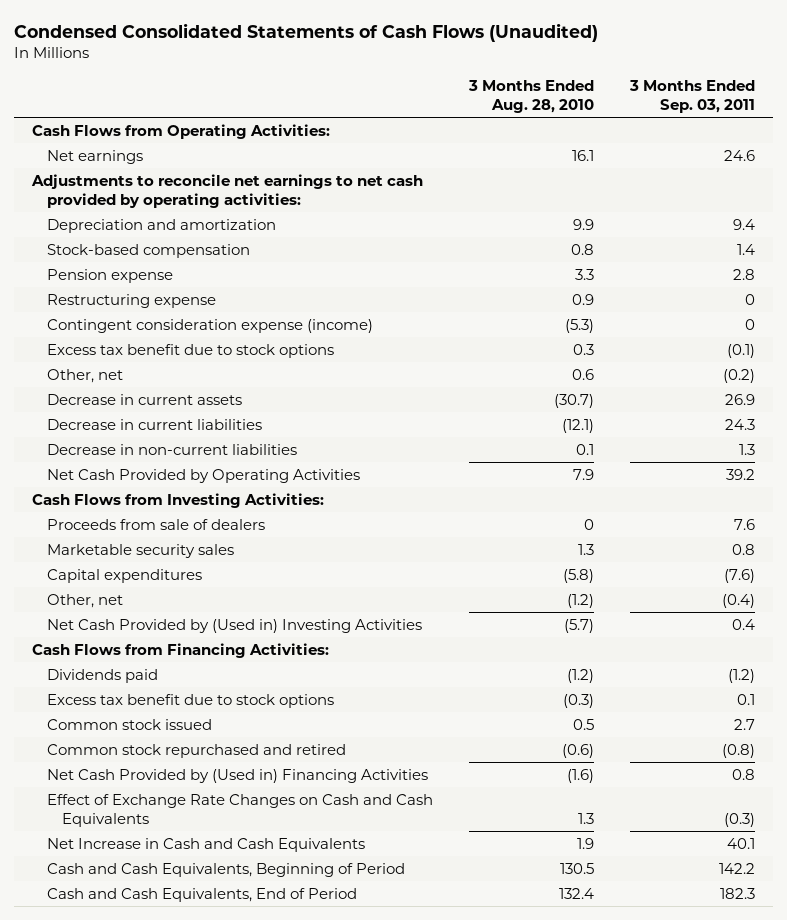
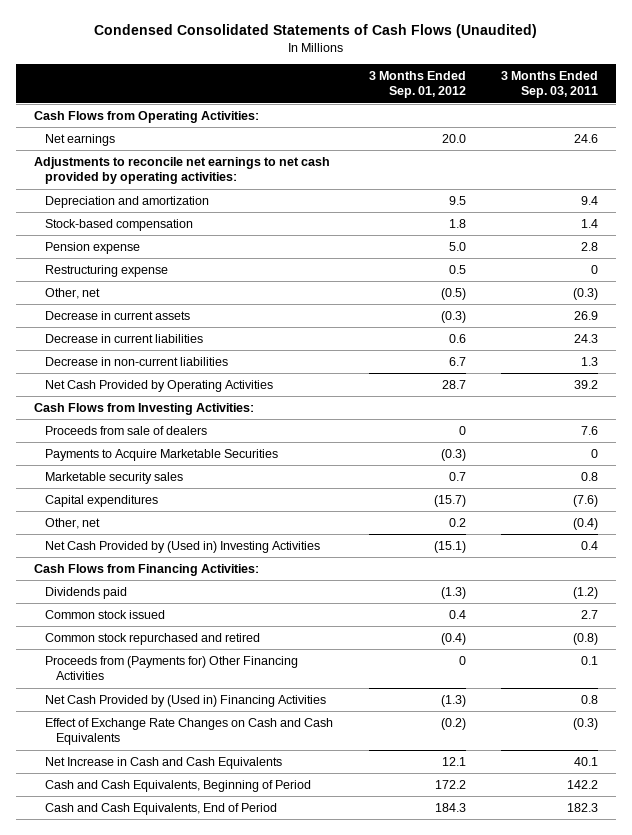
[468,80,595,114] 3 Months Ended Aug. 28, 2010 -> none
none -> [368,71,466,99] 3 Months Ended Sep. 01, 2012
[47,318,374,333] Contingent consideration expense (income) -> none
[47,343,335,358] Excess tax benefit due to stock options -> none
[722,368,755,383] (0.2) -> [572,287,598,300] (0.3)
none -> [45,448,279,461] Payments to Acquire Marketable Securities
[47,693,335,708] Excess tax benefit due to stock options -> none
none -> [45,655,299,681] Proceeds from (Payments for) Other Financing Activities

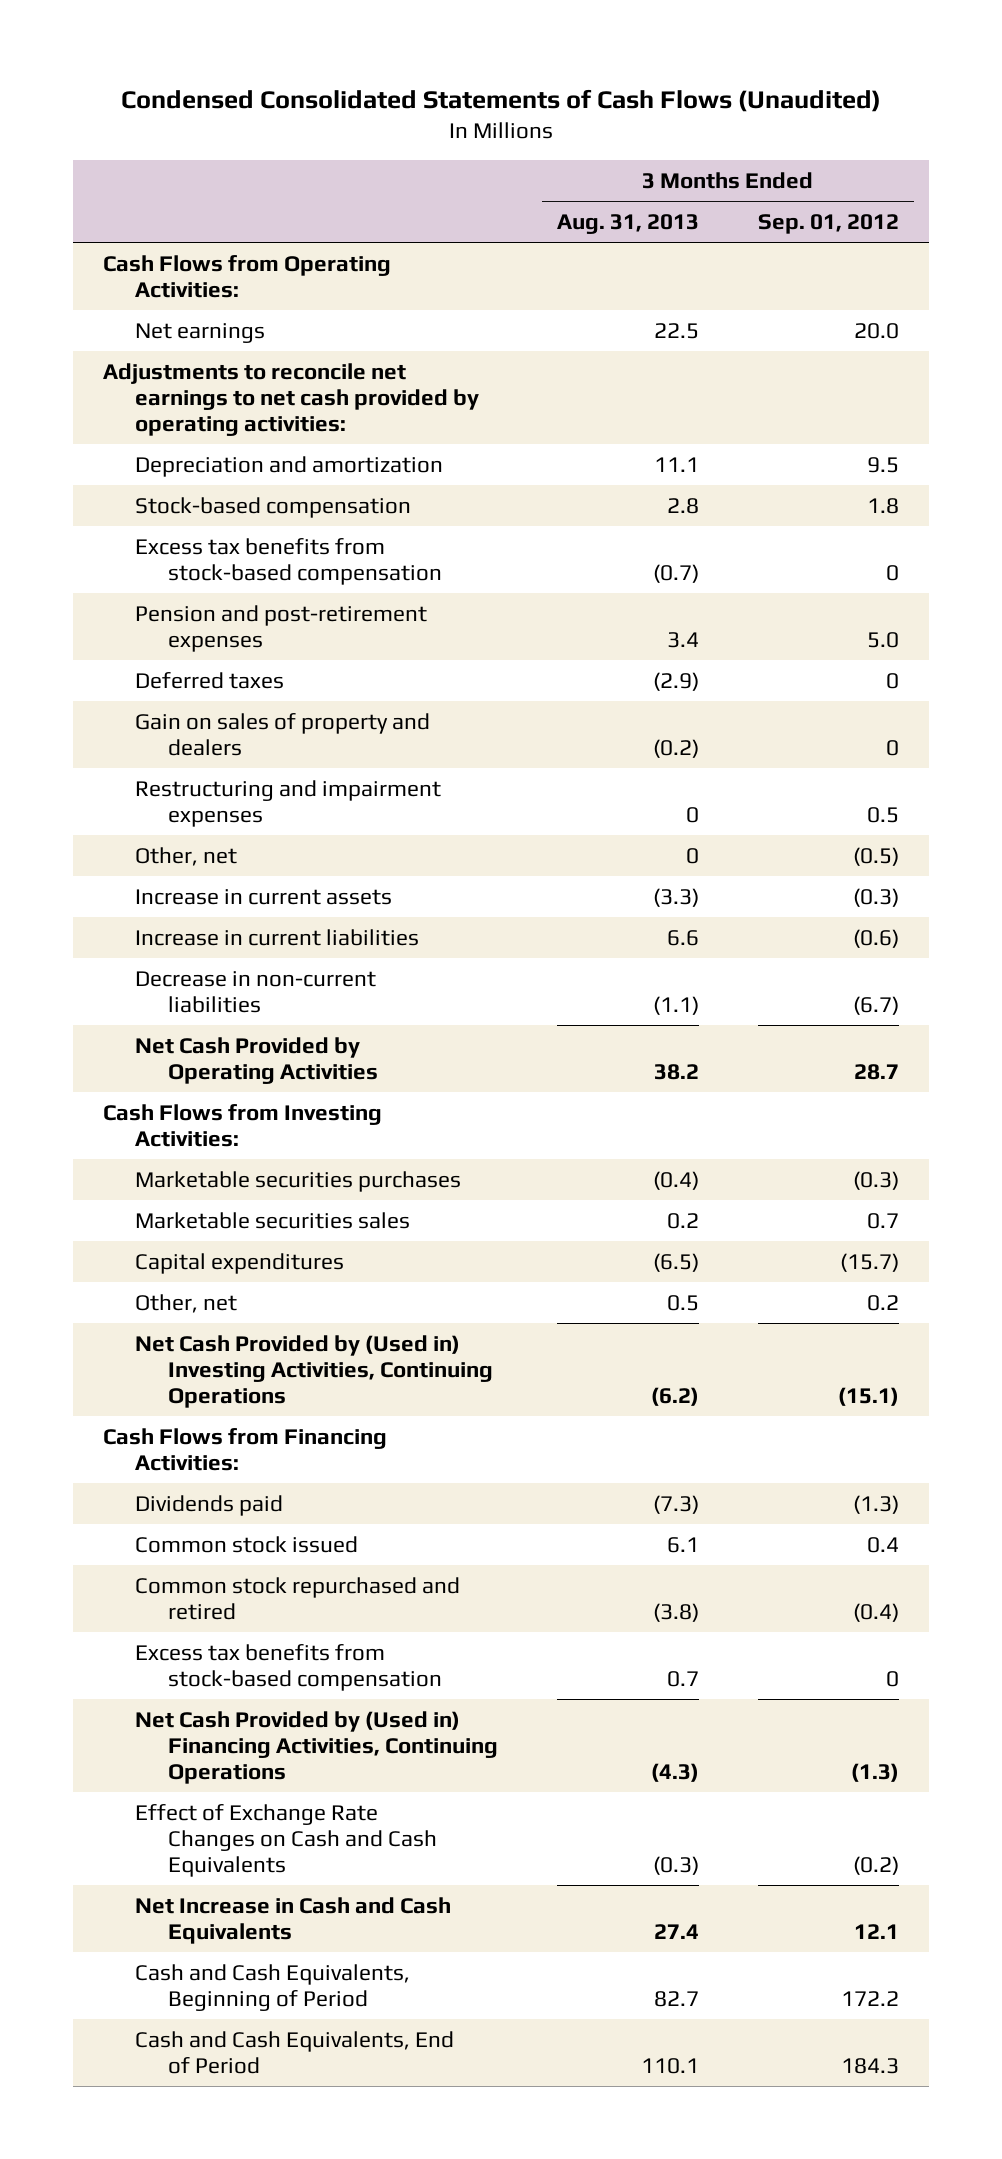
[500,71,598,99] 3 Months Ended Sep. 03, 2011 -> none
none -> [556,214,699,235] Aug. 31, 2013
none -> [135,537,442,585] Excess tax benefits from stock-based compensation
[45,241,141,254] Pension expense -> [135,604,428,652] Pension and post-retirement expenses
none -> [135,671,285,689] Deferred taxes
none -> [135,712,431,756] Gain on sales of property and dealers
[45,264,169,277] Restructuring expense -> [135,779,442,827] Restructuring and impairment expenses
[45,310,191,320] Decrease in current assets -> [135,888,393,905] Increase in current assets
[45,333,204,343] Decrease in current liabilities -> [135,928,420,946] Increase in current liabilities
[448,333,466,343] 0.6 -> [853,928,900,948] (0.6)
[448,356,466,366] 6.7 -> [853,995,900,1015] (6.7)
[45,425,208,435] Proceeds from sale of dealers -> none
[45,448,279,461] Payments to Acquire Marketable Securities -> [135,1170,462,1192] Marketable securities purchases
[45,471,184,484] Marketable security sales -> [135,1211,411,1229] Marketable securities sales
[45,540,321,553] Net Cash Provided by (Used in) Investing Activities -> [135,1334,493,1409] Net Cash Provided by (Used in) Investing Activities, Continuing Operations
[45,655,299,681] Proceeds from (Payments for) Other Financing Activities -> none
none -> [135,1643,442,1691] Excess tax benefits from stock-based compensation
[45,694,327,707] Net Cash Provided by (Used in) Financing Activities -> [135,1710,498,1785] Net Cash Provided by (Used in) Financing Activities, Continuing Operations

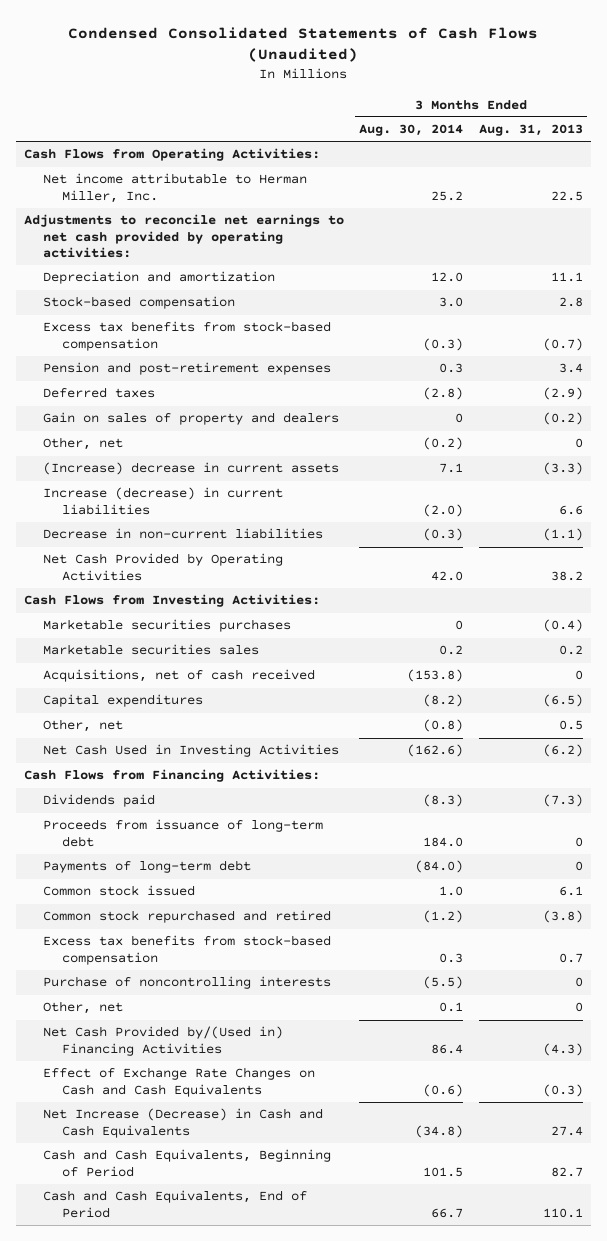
[758,214,900,235] Sep. 01, 2012 -> none
none -> [359,124,464,137] Aug. 30, 2014
[135,322,266,343] Net earnings -> [42,173,307,203] Net income attributable to Herman Miller, Inc.
[135,779,442,827] Restructuring and impairment expenses -> none
[135,888,393,905] Increase in current assets -> [42,462,339,476] (Increase) decrease in current assets
[135,928,420,946] Increase in current liabilities -> [42,487,283,515] Increase (decrease) in current liabilities
none -> [42,669,315,683] Acquisitions, net of cash received
[135,1334,493,1409] Net Cash Provided by (Used in) Investing Activities, Continuing Operations -> [42,744,339,758] Net Cash Used in Investing Activities
none -> [42,819,323,847] Proceeds from issuance of long-term debt
none -> [42,860,251,874] Payments of long-term debt
none -> [42,976,331,990] Purchase of noncontrolling interests
none -> [42,1001,123,1015] Other, net
[135,1710,498,1785] Net Cash Provided by (Used in) Financing Activities, Continuing Operations -> [42,1026,283,1056] Net Cash Provided by/(Used in) Financing Activities
[135,1896,452,1944] Net Increase in Cash and Cash Equivalents -> [42,1108,323,1138] Net Increase (Decrease) in Cash and Cash Equivalents

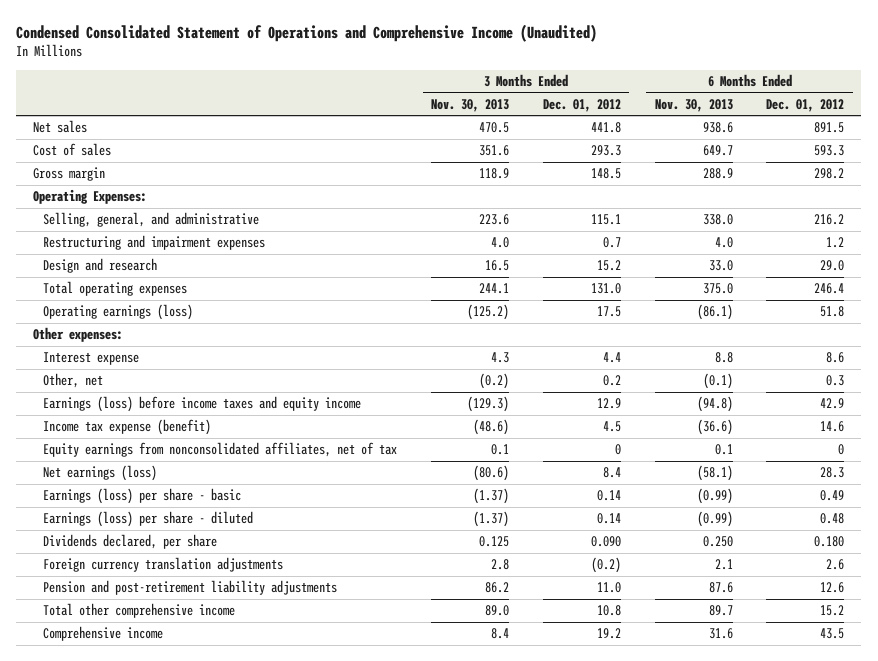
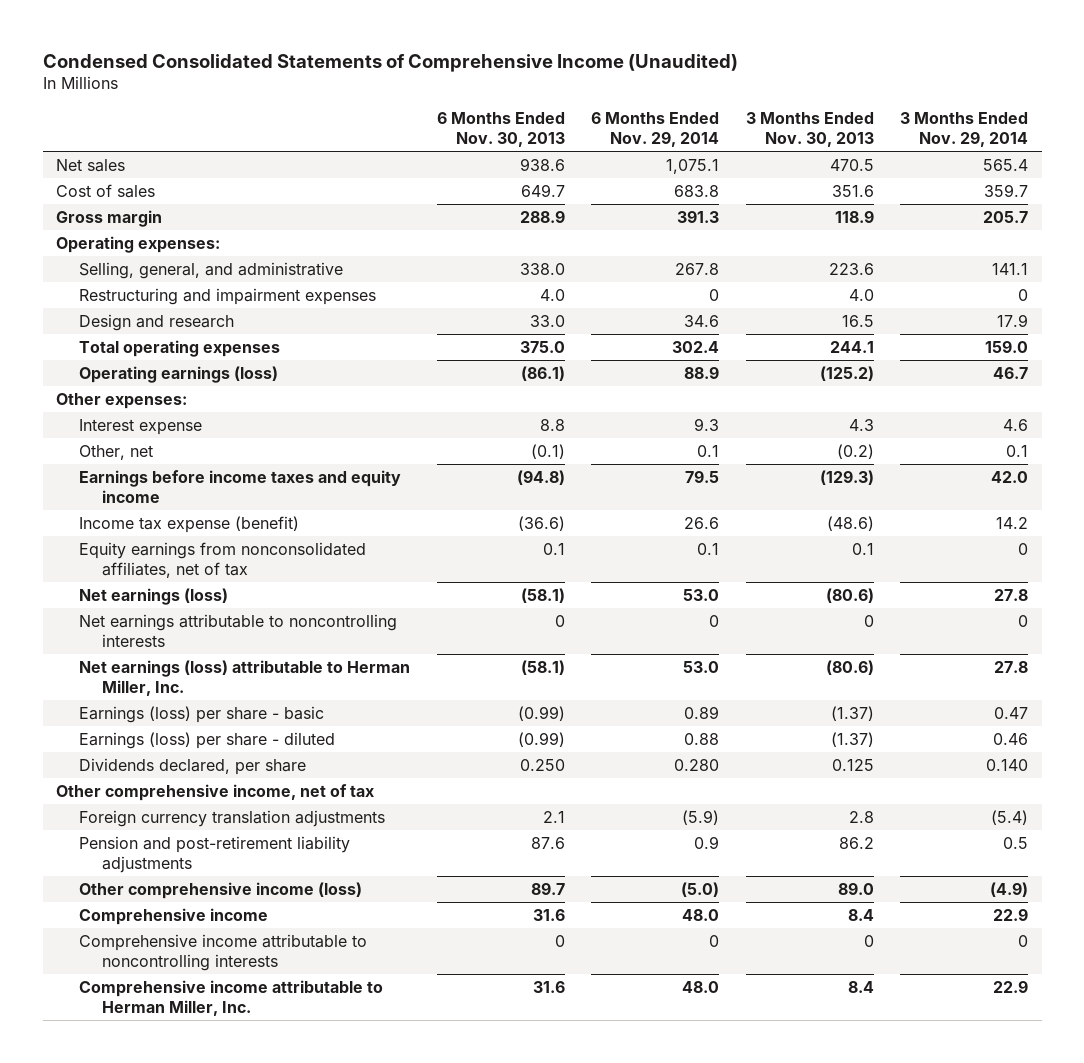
[16,23,598,42] Condensed Consolidated Statement of Operations and Comprehensive Income (Unaudited) -> [42,53,738,72] Condensed Consolidated Statements of Comprehensive Income (Unaudited)
[542,98,621,112] Dec. 01, 2012 -> none
[766,98,845,112] Dec. 01, 2012 -> none
none -> [591,112,720,148] 6 Months Ended Nov. 29, 2014
none -> [900,112,1029,148] 3 Months Ended Nov. 29, 2014
[33,189,148,205] Operating Expenses: -> [56,235,221,253] Operating expenses:
[43,396,362,413] Earnings (loss) before income taxes and equity income -> [79,469,402,503] Earnings before income taxes and equity income
none -> [79,613,398,647] Net earnings attributable to noncontrolling interests
none -> [79,659,411,696] Net earnings (loss) attributable to Herman Miller, Inc.
none -> [56,783,375,801] Other comprehensive income, net of tax
[43,603,236,619] Total other comprehensive income -> [79,881,363,899] Other comprehensive income (loss)
none -> [79,933,368,971] Comprehensive income attributable to noncontrolling interests
none -> [79,979,384,1016] Comprehensive income attributable to Herman Miller, Inc.

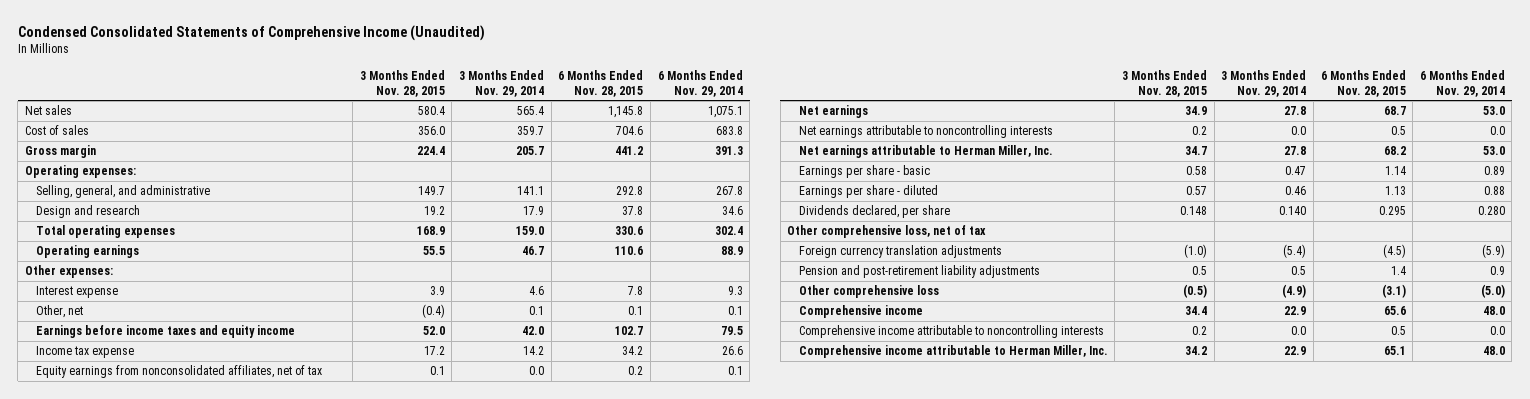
[436,112,565,148] 6 Months Ended Nov. 30, 2013 -> none
[745,112,874,148] 3 Months Ended Nov. 30, 2013 -> none
none -> [359,69,445,97] 3 Months Ended Nov. 28, 2015
none -> [558,69,644,97] 6 Months Ended Nov. 28, 2015
[79,287,377,305] Restructuring and impairment expenses -> none
[79,365,279,383] Operating earnings (loss) -> [36,245,140,259] Operating earnings
[79,515,300,533] Income tax expense (benefit) -> [36,346,135,359] Income tax expense
[1018,542,1029,555] 0 -> [528,366,544,376] 0.0
[79,587,229,605] Net earnings (loss) -> [798,105,868,119] Net earnings
[709,614,720,627] 0 -> [1489,126,1505,136] 0.0
[1018,614,1029,627] 0 -> [1291,126,1307,136] 0.0
[79,659,411,696] Net earnings (loss) attributable to Herman Miller, Inc. -> [798,145,1053,159] Net earnings attributable to Herman Miller, Inc.
[79,705,325,723] Earnings (loss) per share - basic -> [798,165,930,179] Earnings per share - basic
[79,731,336,749] Earnings (loss) per share - diluted -> [798,185,938,199] Earnings per share - diluted
[56,783,375,801] Other comprehensive income, net of tax -> [787,225,987,239] Other comprehensive loss, net of tax
[79,881,363,899] Other comprehensive income (loss) -> [798,285,939,299] Other comprehensive loss
[709,934,720,947] 0 -> [1489,326,1505,336] 0.0
[1018,934,1029,947] 0 -> [1291,326,1307,336] 0.0

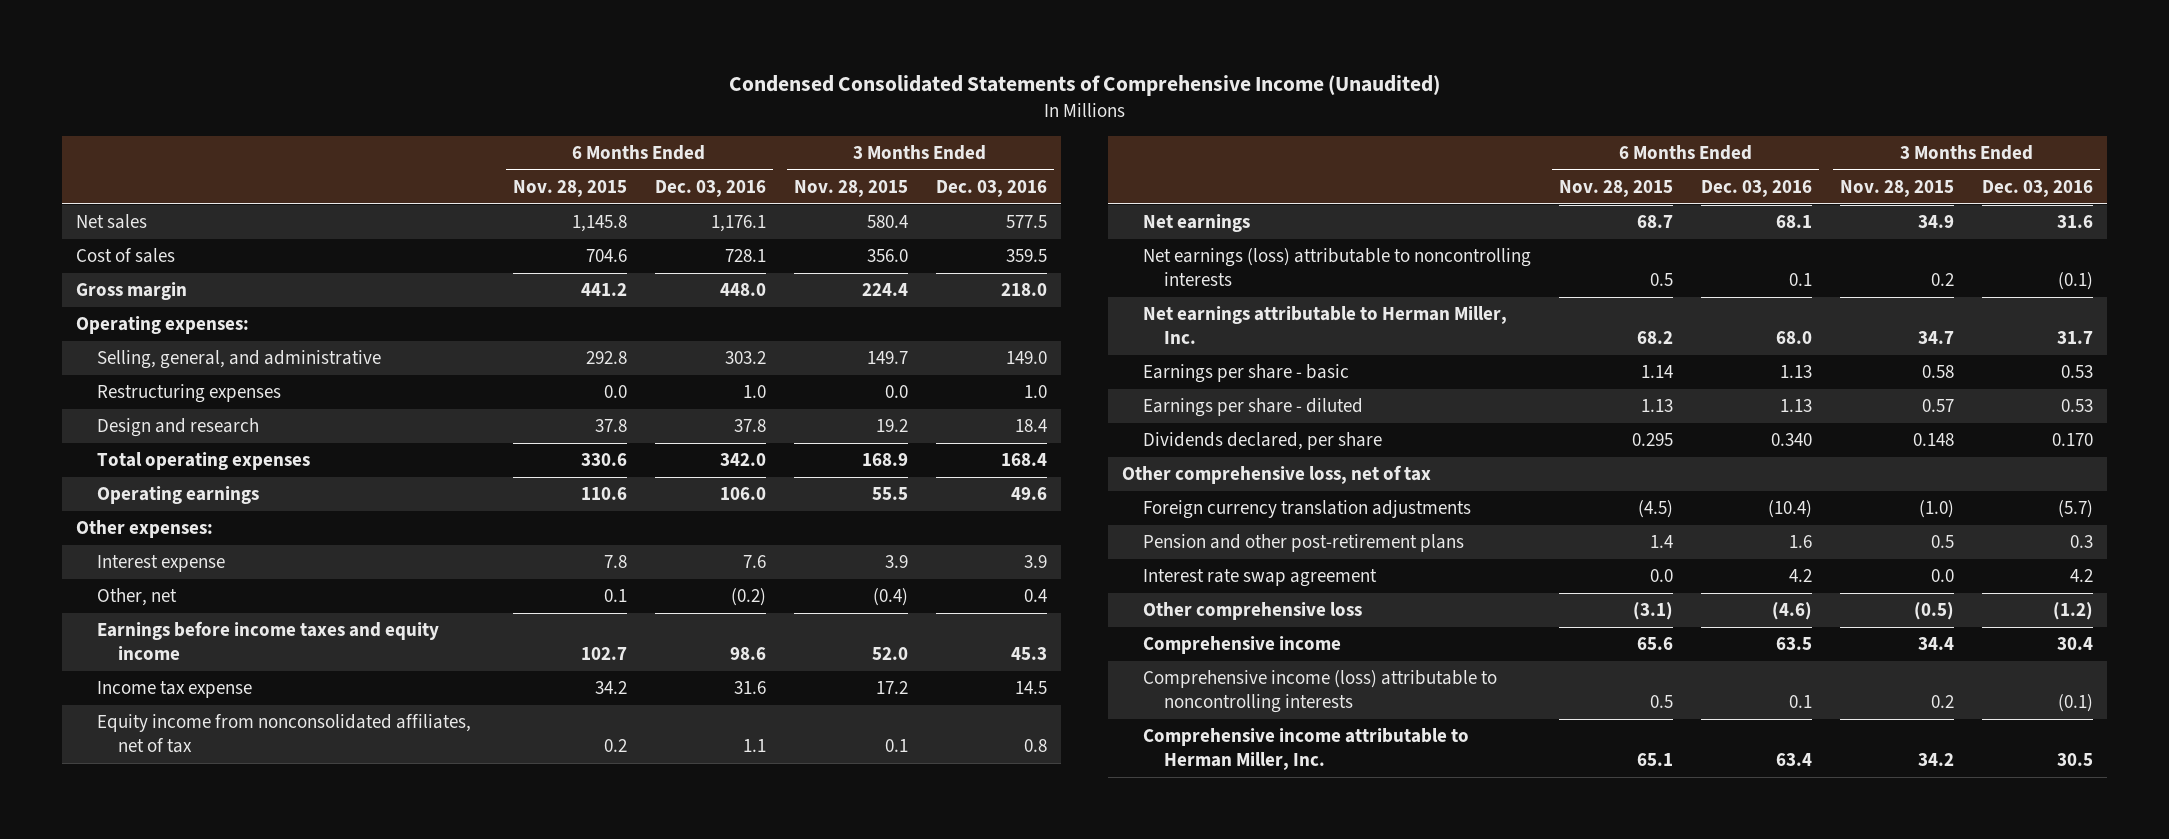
[458,69,544,97] 3 Months Ended Nov. 29, 2014 -> none
[657,69,743,97] 6 Months Ended Nov. 29, 2014 -> none
none -> [654,179,766,197] Dec. 03, 2016
none -> [936,179,1048,197] Dec. 03, 2016
none -> [96,384,281,404] Restructuring expenses
[36,365,323,379] Equity earnings from nonconsolidated affiliates, net of tax -> [96,714,471,753] Equity income from nonconsolidated affiliates, net of tax
[798,125,1053,139] Net earnings attributable to noncontrolling interests -> [1143,248,1532,286] Net earnings (loss) attributable to noncontrolling interests
[798,265,1040,279] Pension and post-retirement liability adjustments -> [1143,534,1465,553] Pension and other post-retirement plans
none -> [1143,569,1378,588] Interest rate swap agreement
[798,325,1104,339] Comprehensive income attributable to noncontrolling interests -> [1143,670,1498,713] Comprehensive income (loss) attributable to noncontrolling interests

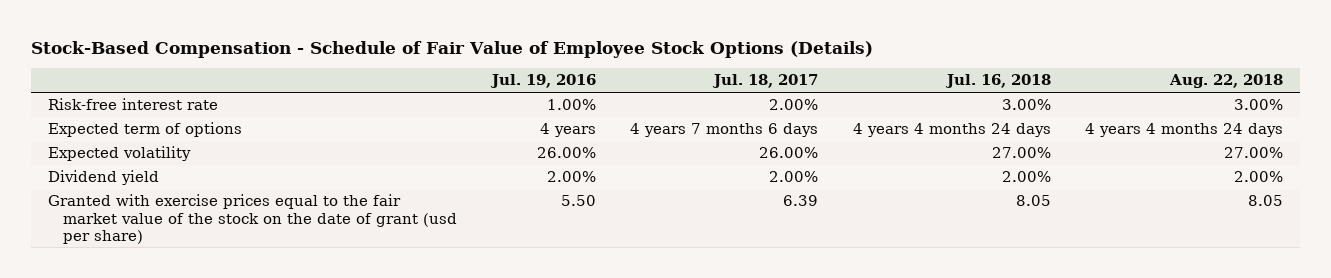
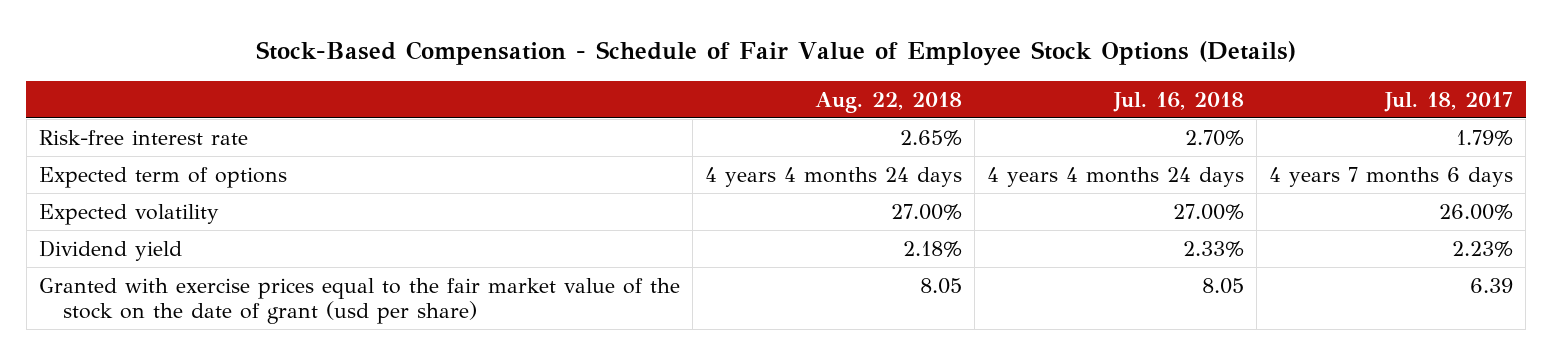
[489,74,596,89] Jul. 19, 2016 -> none
[769,99,819,111] 2.00% -> [1456,129,1514,146] 1.79%
[1001,99,1051,111] 3.00% -> [1185,129,1245,146] 2.70%
[1234,99,1284,111] 3.00% -> [899,129,962,146] 2.65%
[769,171,819,183] 2.00% -> [1452,240,1514,257] 2.23%
[1001,171,1051,183] 2.00% -> [1183,240,1245,257] 2.33%
[1234,171,1284,183] 2.00% -> [902,240,962,257] 2.18%

